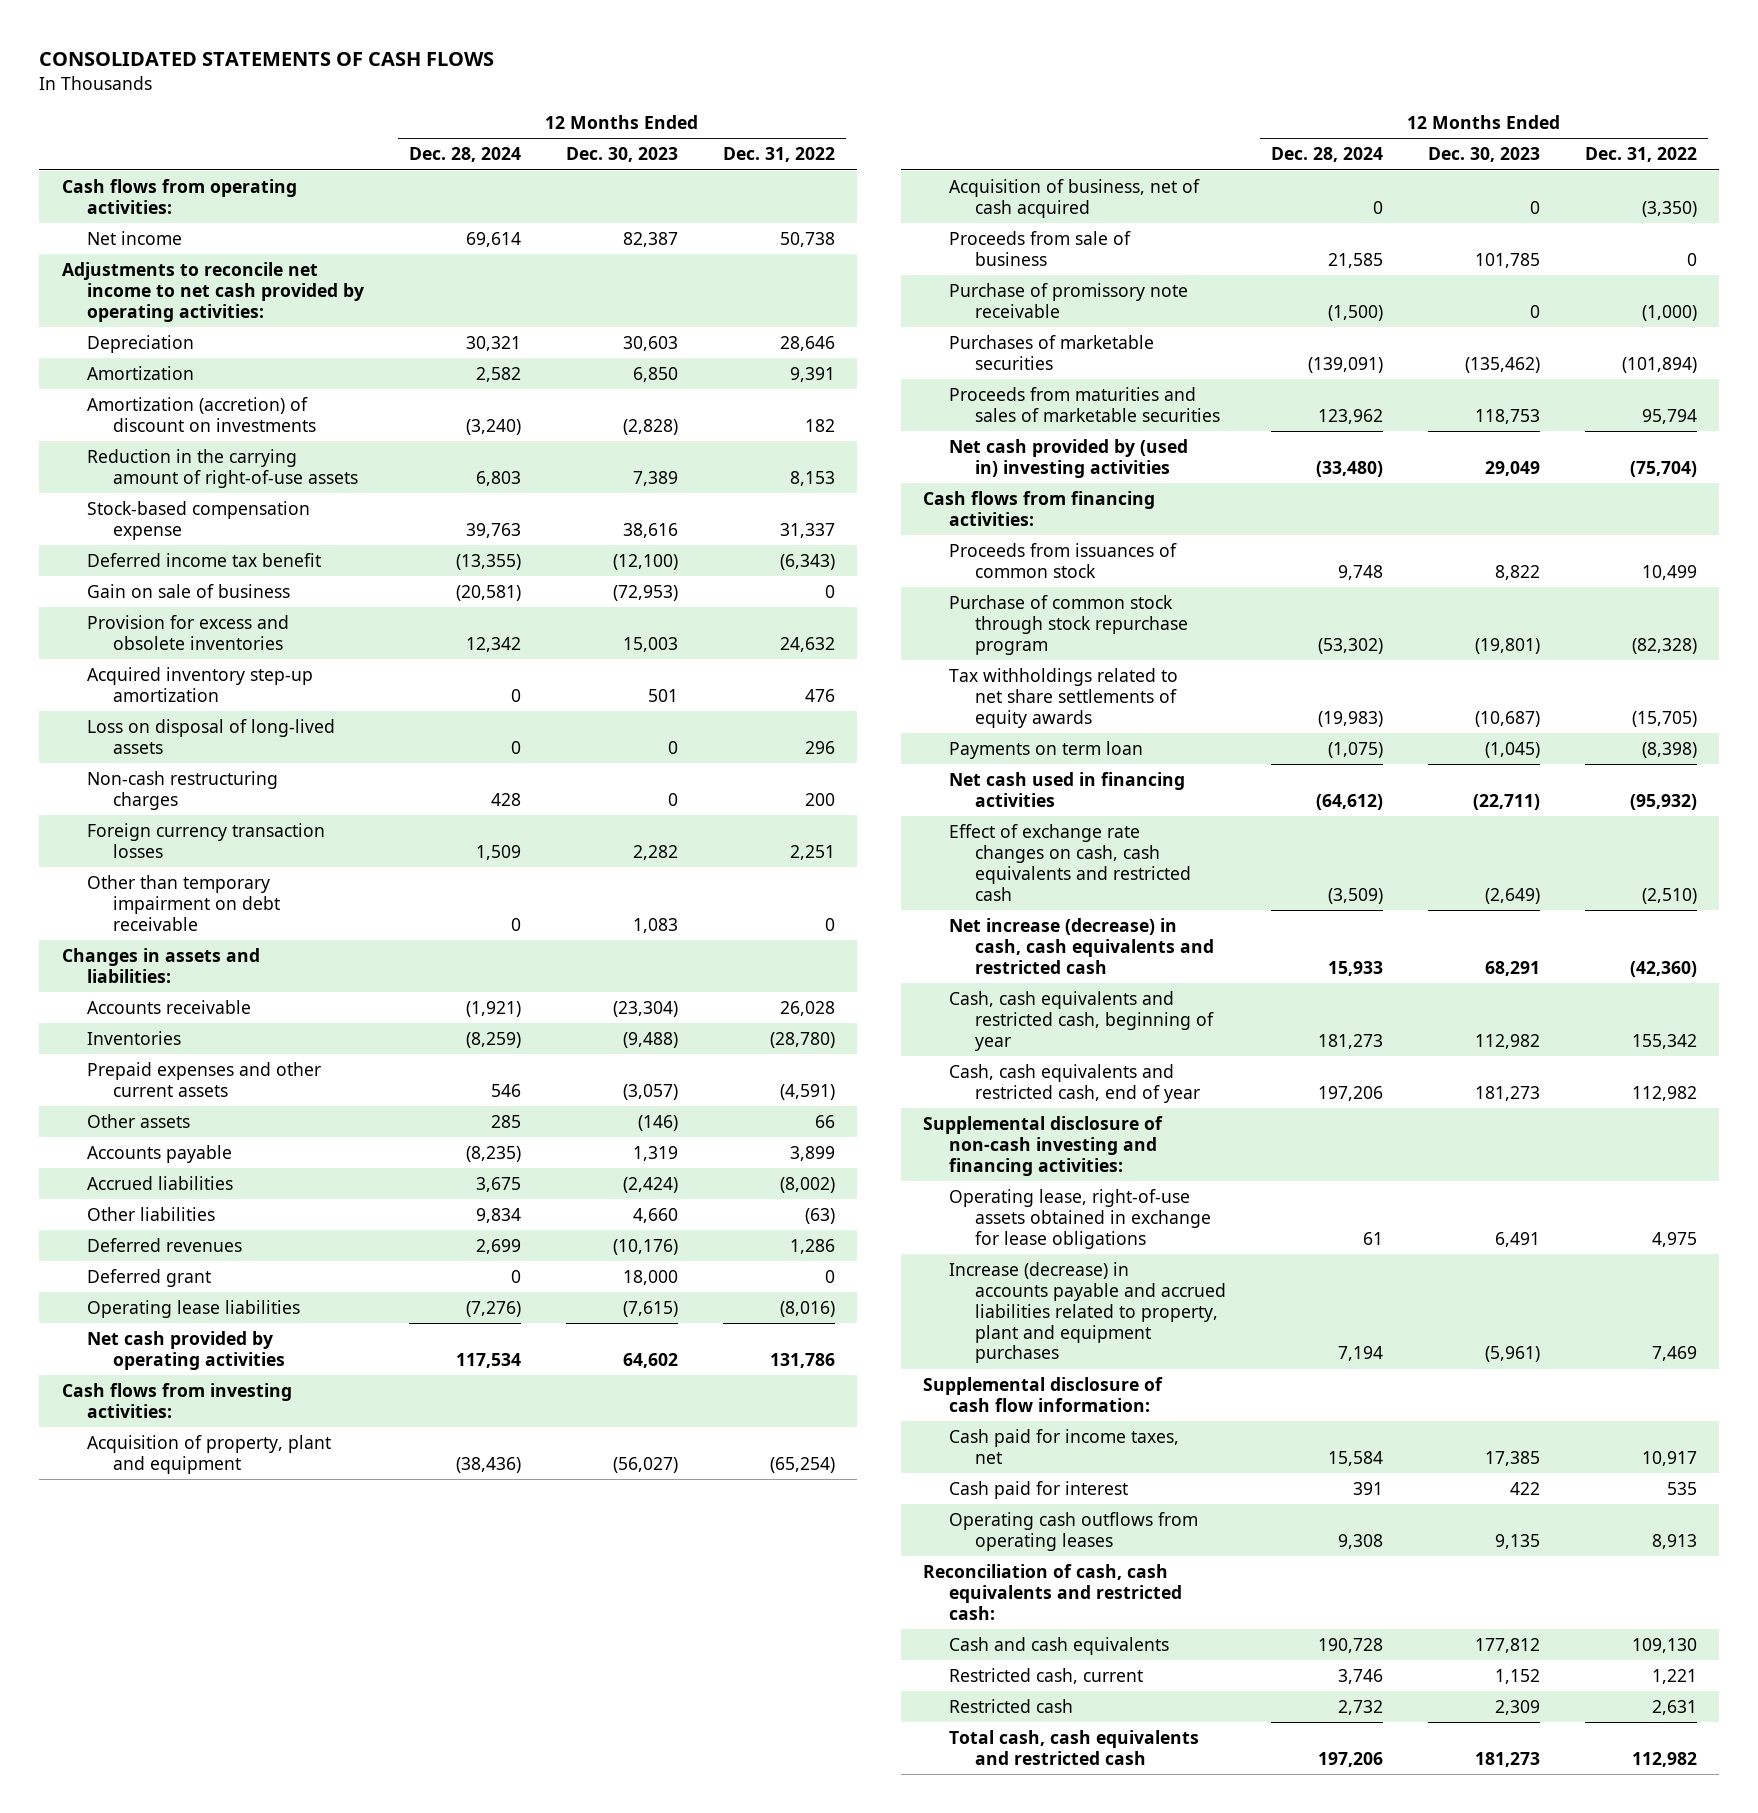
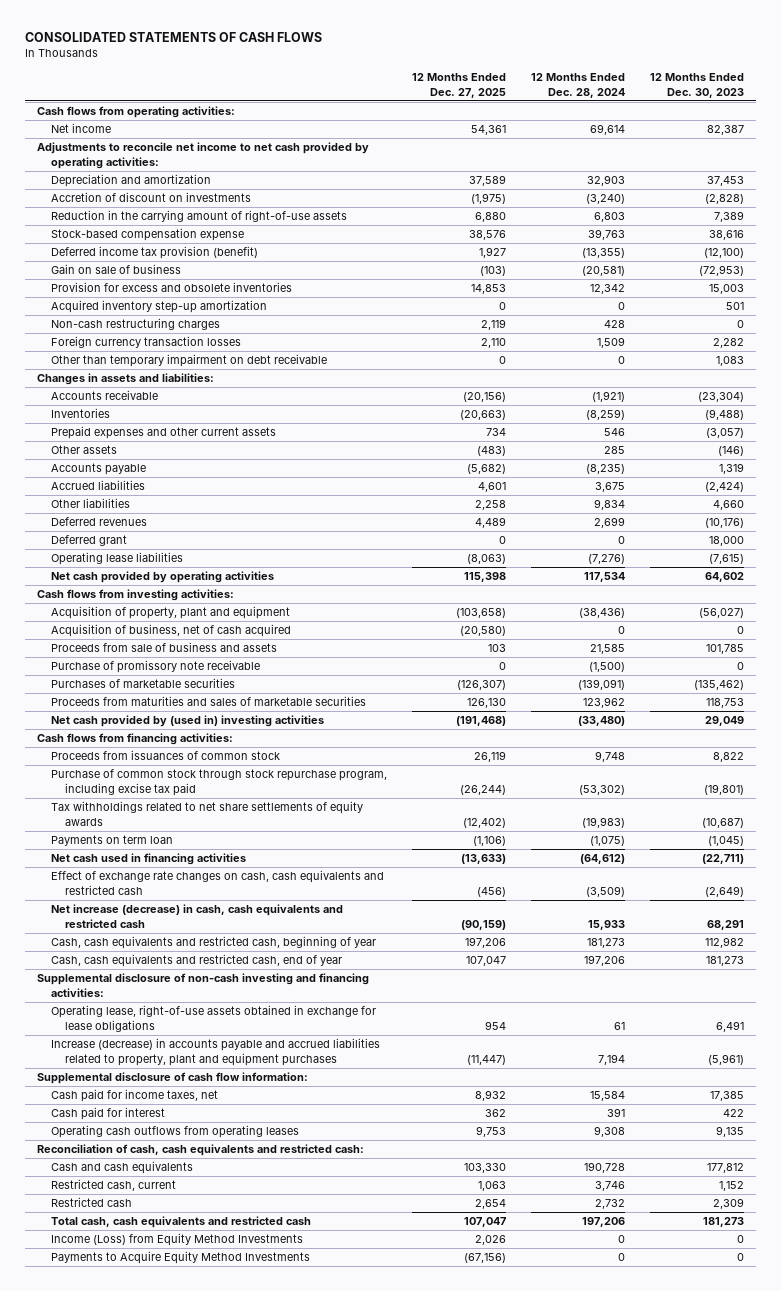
[723,147,836,163] Dec. 31, 2022 -> none
none -> [412,73,507,98] 12 Months Ended Dec. 27, 2025
[87,365,195,380] Amortization -> none
[87,334,195,353] Depreciation -> [51,174,212,188] Depreciation and amortization
[466,335,522,351] 30,321 -> [586,175,625,187] 32,903
[623,335,679,351] 30,603 -> [706,176,744,187] 37,453
[87,396,317,432] Amortization (accretion) of discount on investments -> [51,192,252,203] Accretion of discount on investments
[87,552,322,567] Deferred income tax benefit -> [51,246,259,260] Deferred income tax provision (benefit)
[87,718,336,754] Loss on disposal of long-lived assets -> none
[949,230,1132,266] Proceeds from sale of business -> [51,642,278,653] Proceeds from sale of business and assets
[949,594,1188,655] Purchase of common stock through stock repurchase program -> [51,769,388,796] Purchase of common stock through stock repurchase program, including excise tax paid
none -> [51,1233,304,1247] Income (Loss) from Equity Method Investments
none -> [51,1251,311,1265] Payments to Acquire Equity Method Investments

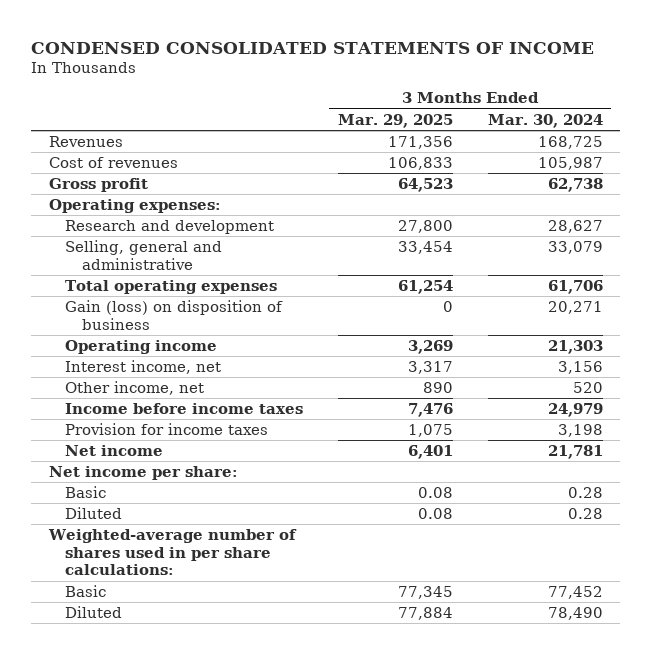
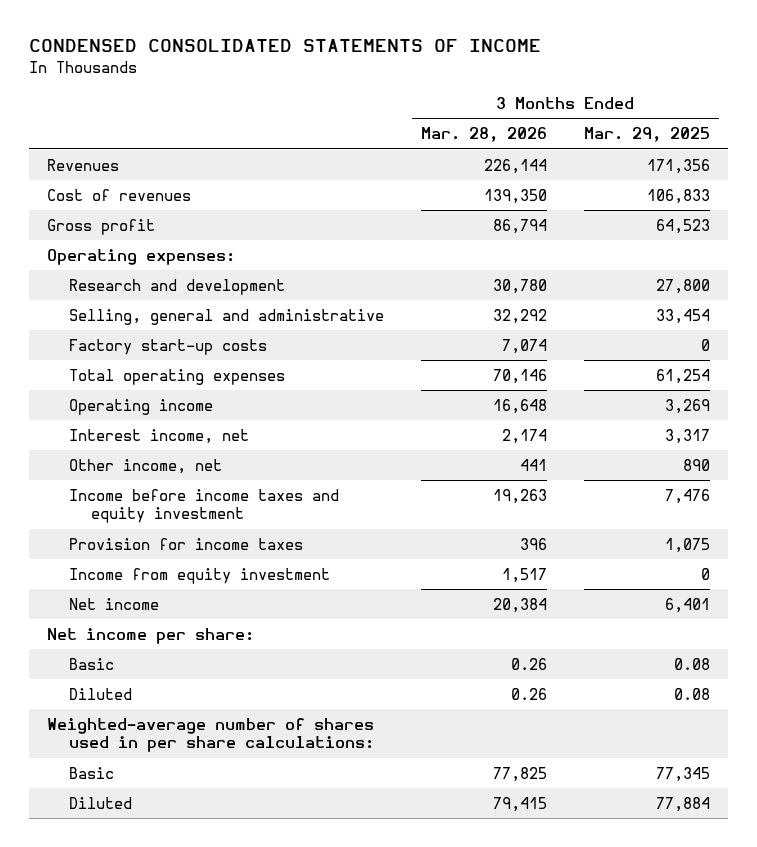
[487,113,603,128] Mar. 30, 2024 -> none
none -> [421,127,548,143] Mar. 28, 2026
none -> [69,338,268,355] Factory start-up costs
[65,299,284,330] Gain (loss) on disposition of business -> none
[65,402,304,414] Income before income taxes -> [69,488,340,524] Income before income taxes and equity investment
none -> [69,567,331,584] Income from equity investment

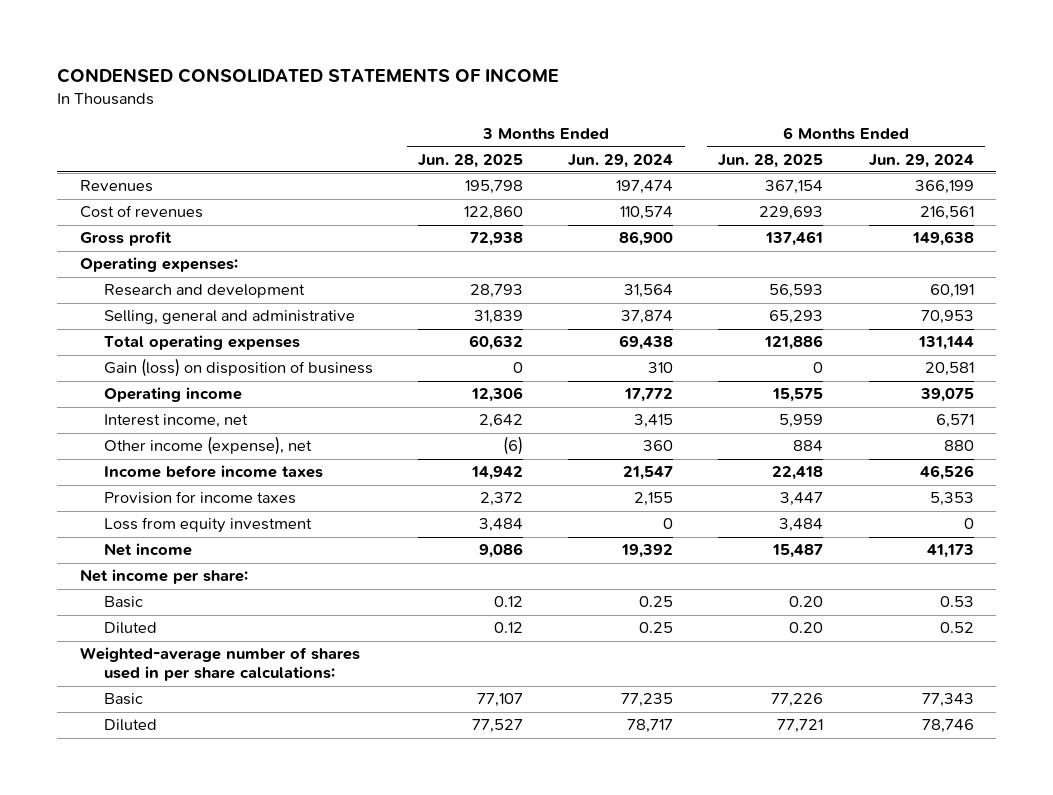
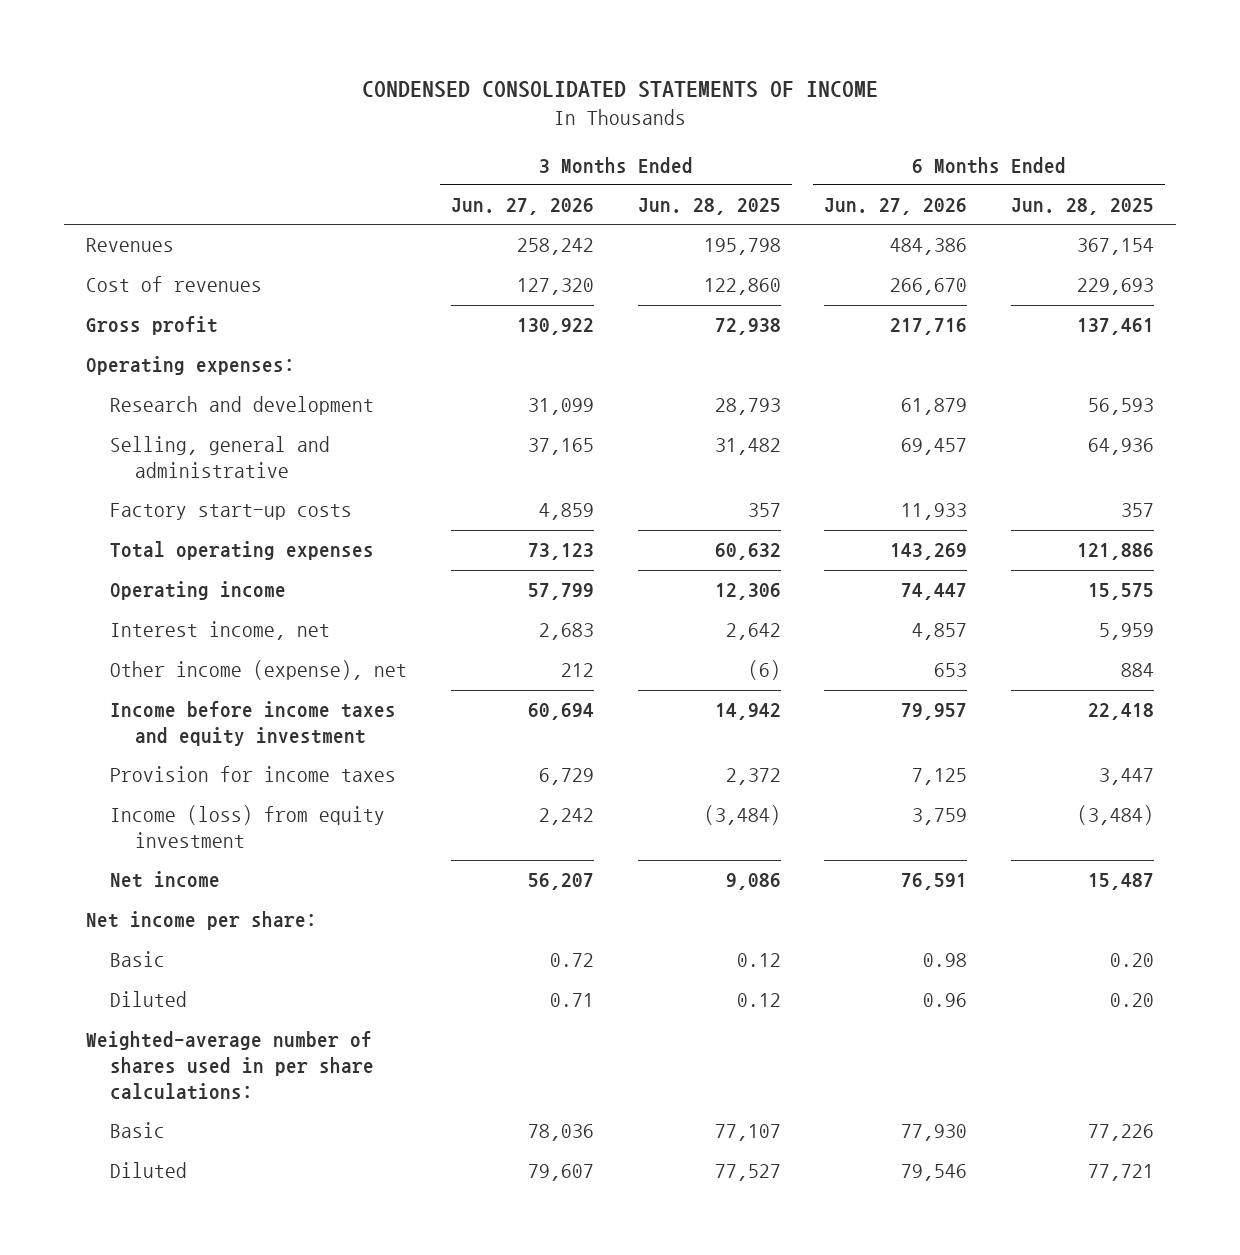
[568,153,674,168] Jun. 29, 2024 -> none
[868,153,974,168] Jun. 29, 2024 -> none
none -> [451,198,595,216] Jun. 27, 2026
none -> [824,198,968,216] Jun. 27, 2026
[474,310,524,325] 31,839 -> [714,438,781,456] 31,482
[769,310,824,325] 65,293 -> [1087,438,1154,456] 64,936
none -> [110,503,353,521] Factory start-up costs
[103,358,373,378] Gain (loss) on disposition of business -> none
[103,465,323,479] Income before income taxes -> [110,701,397,747] Income before income taxes and equity investment
[103,517,312,534] Loss from equity investment -> [110,805,386,849] Income (loss) from equity investment
[479,518,524,533] 3,484 -> [703,805,781,826] (3,484)
[779,518,824,533] 3,484 -> [1076,805,1154,826] (3,484)

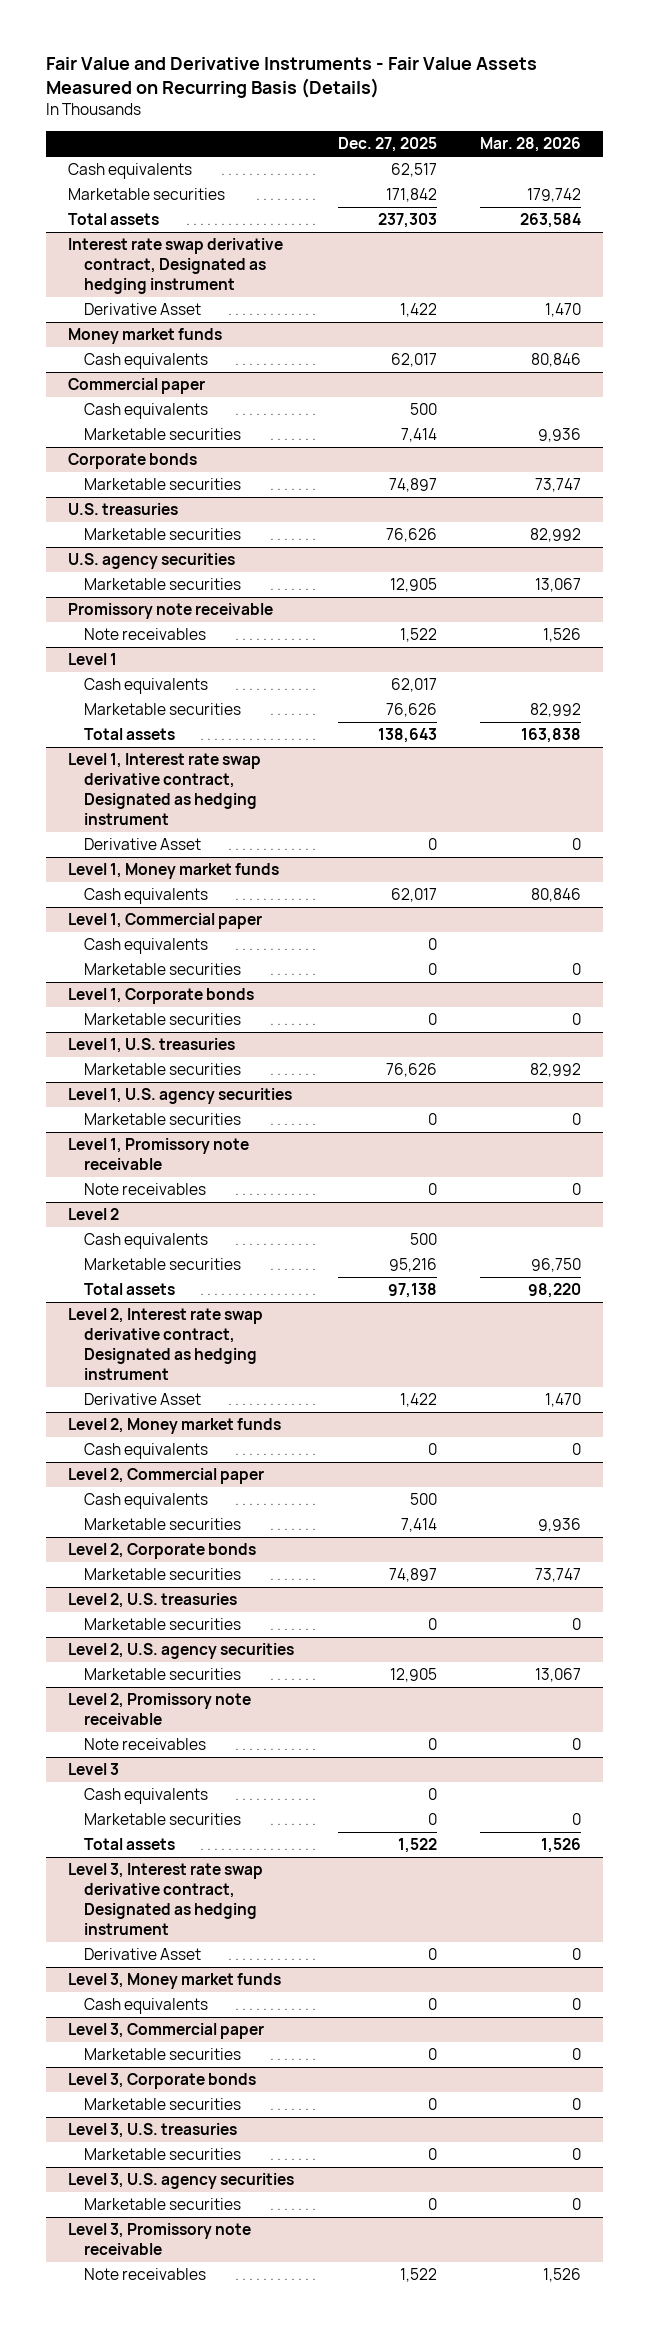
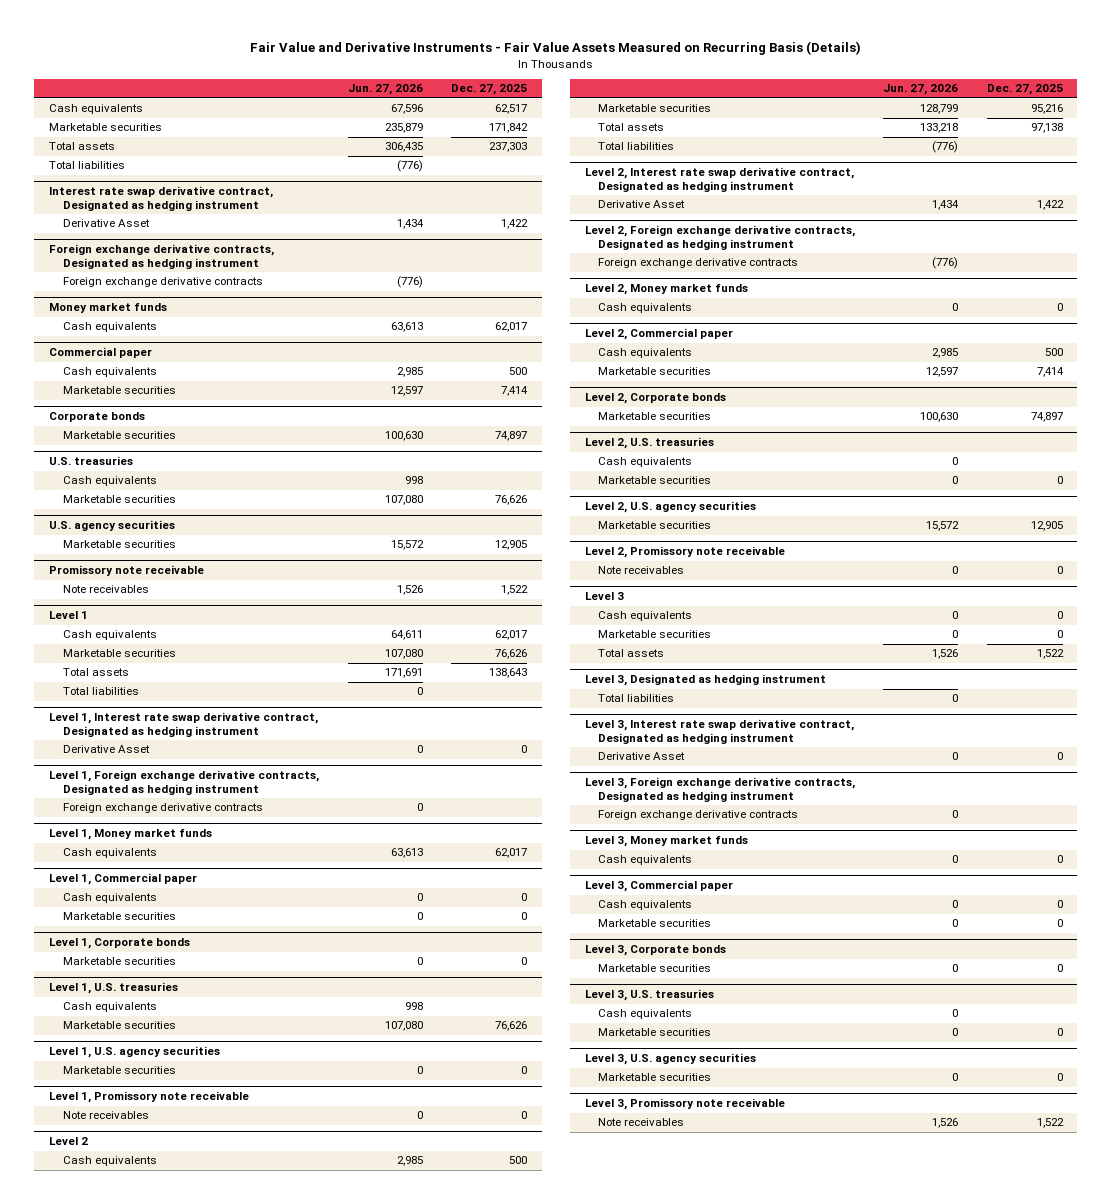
[480,137,582,153] Mar. 28, 2026 -> none
none -> [347,84,423,96] Jun. 27, 2026
none -> [48,161,125,170] Total liabilities
none -> [48,244,274,270] Foreign exchange derivative contracts, Designated as hedging instrument
none -> [62,277,263,288] Foreign exchange derivative contracts
none -> [62,476,157,487] Cash equivalents
none -> [62,687,139,696] Total liabilities
none -> [48,770,319,796] Level 1, Foreign exchange derivative contracts, Designated as hedging instrument
none -> [62,803,263,814] Foreign exchange derivative contracts
none -> [62,1002,157,1013] Cash equivalents
none -> [598,142,675,151] Total liabilities
none -> [584,225,855,251] Level 2, Foreign exchange derivative contracts, Designated as hedging instrument
none -> [598,258,799,269] Foreign exchange derivative contracts
none -> [598,457,693,468] Cash equivalents
none -> [584,674,826,687] Level 3, Designated as hedging instrument
none -> [598,694,675,703] Total liabilities
none -> [584,777,855,803] Level 3, Foreign exchange derivative contracts, Designated as hedging instrument
none -> [598,810,799,821] Foreign exchange derivative contracts
none -> [598,900,693,911] Cash equivalents
none -> [598,1009,693,1020] Cash equivalents

